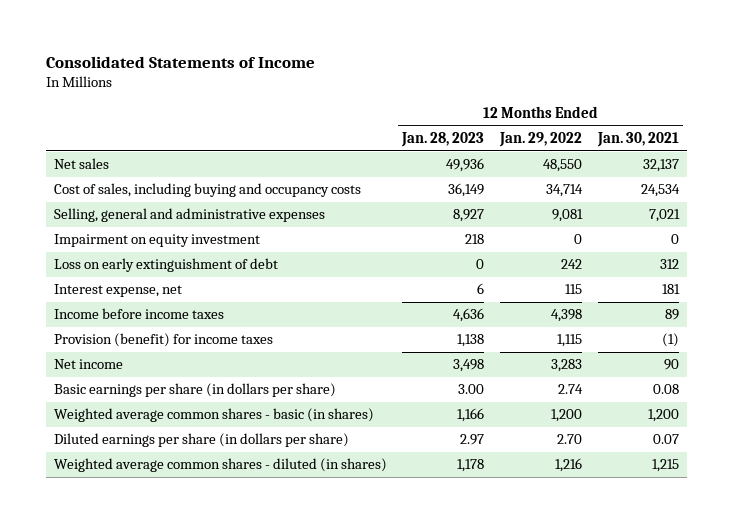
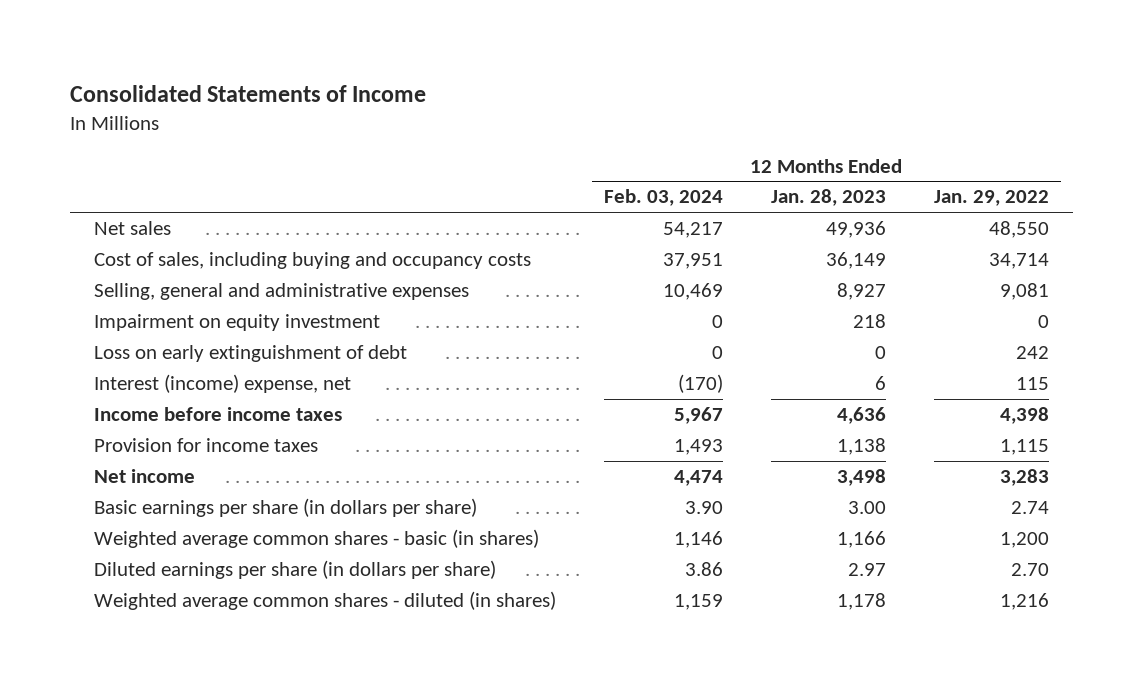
[596,132,679,148] Jan. 30, 2021 -> none
none -> [603,189,723,207] Feb. 03, 2024
[53,284,182,298] Interest expense, net -> [93,374,351,394] Interest (income) expense, net
[53,333,273,348] Provision (benefit) for income taxes -> [93,438,318,453] Provision for income taxes

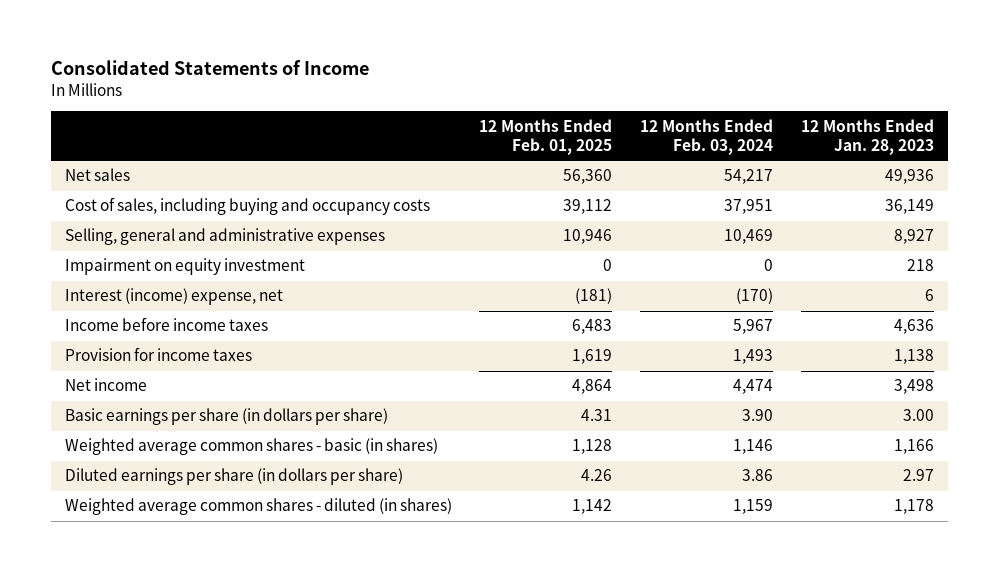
[933,190,1049,207] Jan. 29, 2022 -> none
none -> [479,118,613,156] 12 Months Ended Feb. 01, 2025
[93,345,407,363] Loss on early extinguishment of debt -> none

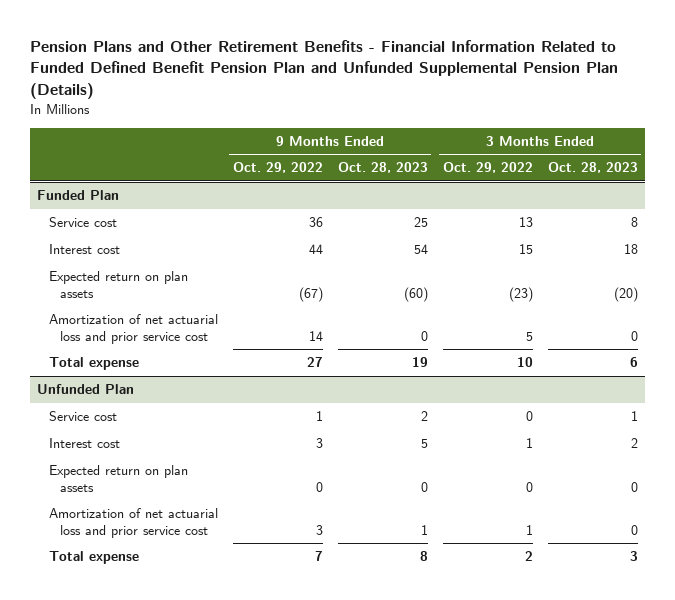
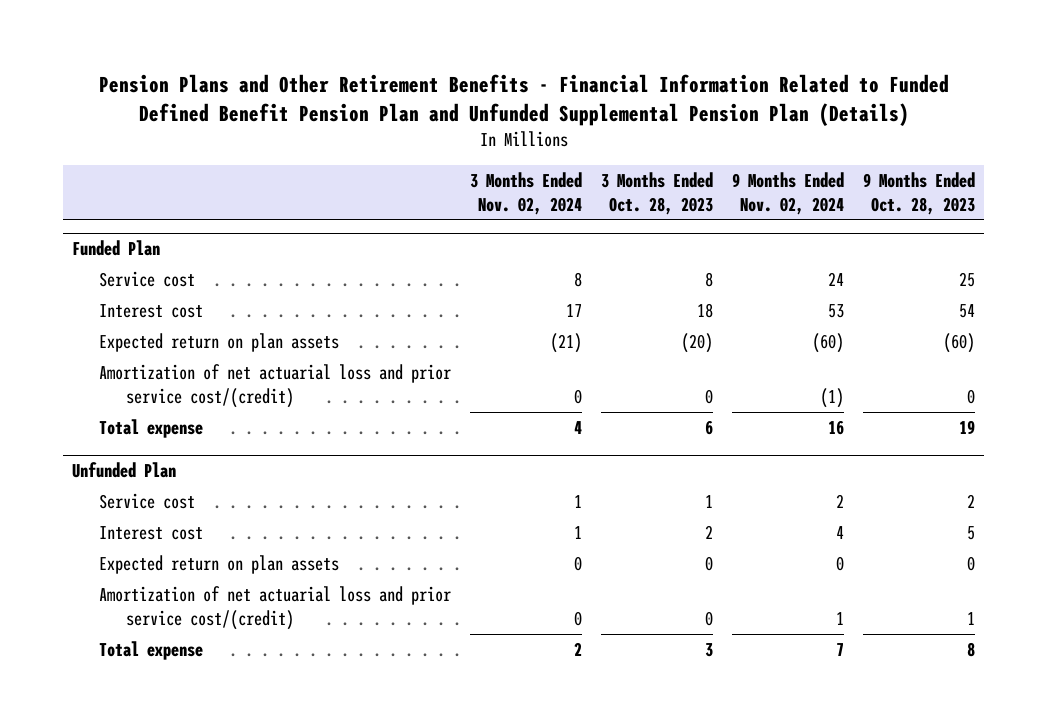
[232,162,323,174] Oct. 29, 2022 -> none
[442,162,533,174] Oct. 29, 2022 -> none
none -> [470,171,583,215] 3 Months Ended Nov. 02, 2024
none -> [732,171,845,215] 9 Months Ended Nov. 02, 2024
[48,314,218,344] Amortization of net actuarial loss and prior service cost -> [99,363,452,408] Amortization of net actuarial loss and prior service cost/(credit)
[48,508,218,538] Amortization of net actuarial loss and prior service cost -> [99,585,452,630] Amortization of net actuarial loss and prior service cost/(credit)

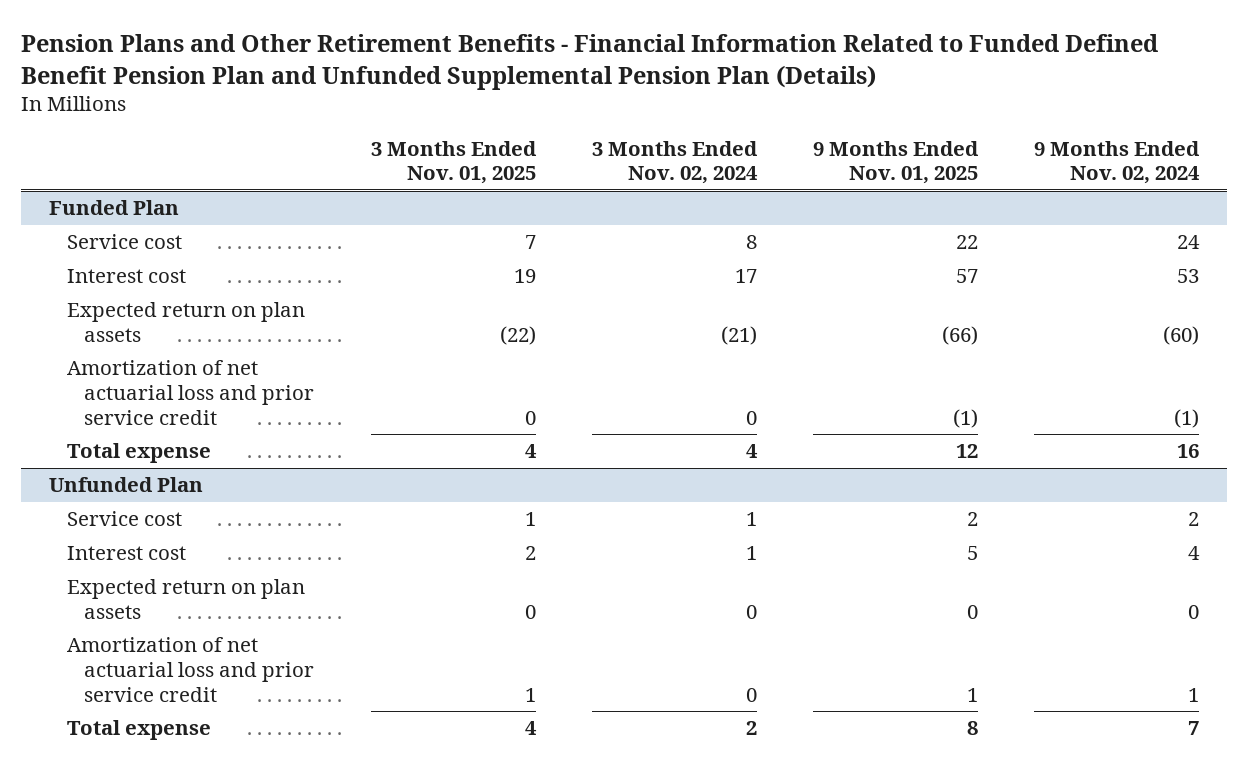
[601,171,714,215] 3 Months Ended Oct. 28, 2023 -> none
[862,171,975,215] 9 Months Ended Oct. 28, 2023 -> none
none -> [370,140,537,185] 3 Months Ended Nov. 01, 2025
none -> [812,140,979,185] 9 Months Ended Nov. 01, 2025
[99,363,452,408] Amortization of net actuarial loss and prior service cost/(credit) -> [66,360,315,425] Amortization of net actuarial loss and prior service credit
[99,585,452,630] Amortization of net actuarial loss and prior service cost/(credit) -> [66,637,315,702] Amortization of net actuarial loss and prior service credit

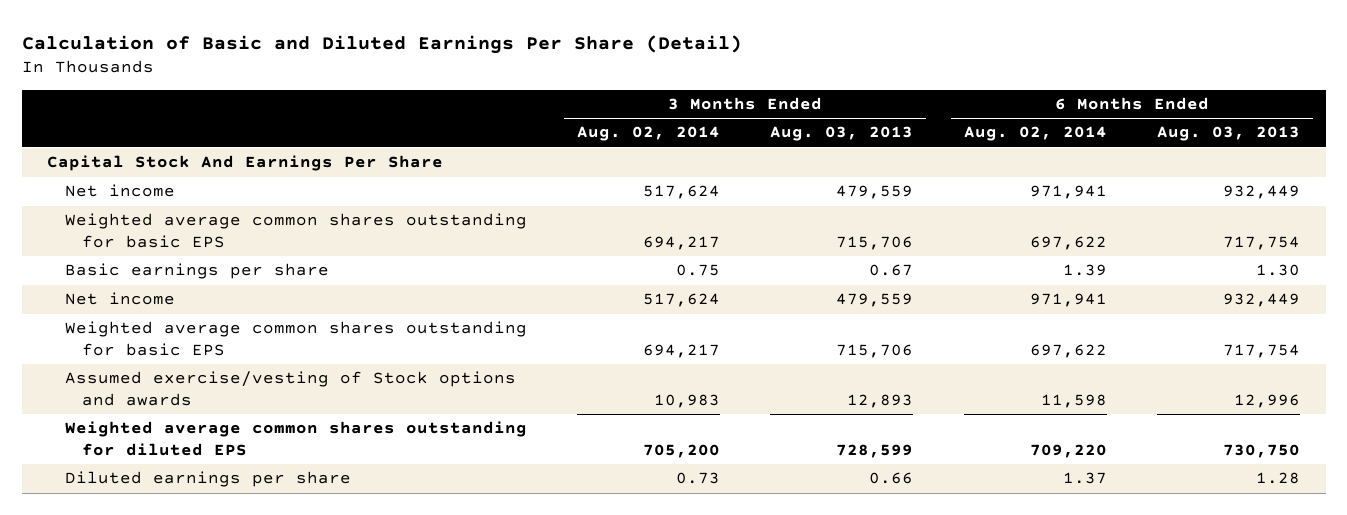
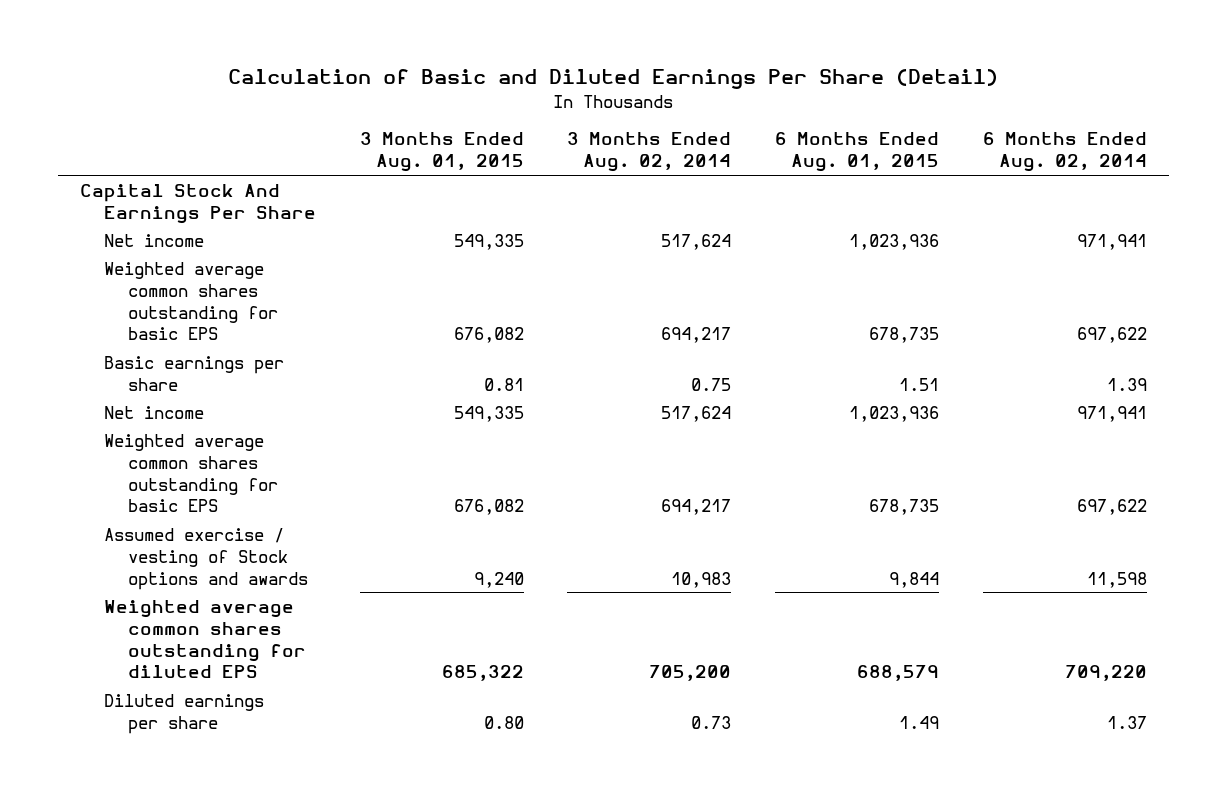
[770,126,914,142] Aug. 03, 2013 -> none
[1157,126,1301,142] Aug. 03, 2013 -> none
none -> [359,132,524,173] 3 Months Ended Aug. 01, 2015
none -> [775,132,940,173] 6 Months Ended Aug. 01, 2015
[64,371,516,406] Assumed exercise/vesting of Stock options and awards -> [103,527,309,590] Assumed exercise / vesting of Stock options and awards

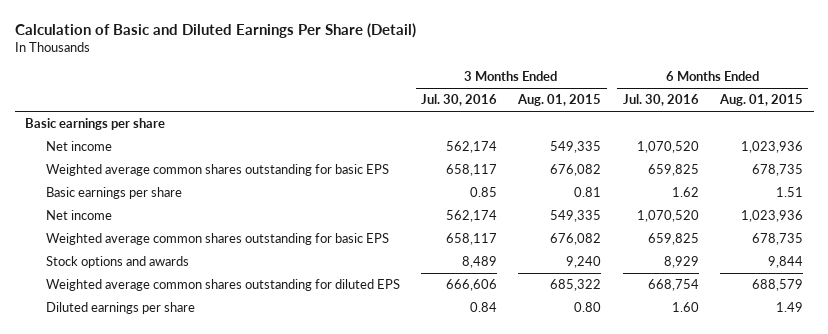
[567,132,732,173] 3 Months Ended Aug. 02, 2014 -> none
[982,132,1147,173] 6 Months Ended Aug. 02, 2014 -> none
none -> [420,94,497,107] Jul. 30, 2016
none -> [622,94,699,107] Jul. 30, 2016
[79,183,316,224] Capital Stock And Earnings Per Share -> [25,118,166,131] Basic earnings per share
[103,527,309,590] Assumed exercise / vesting of Stock options and awards -> [45,256,189,269] Stock options and awards

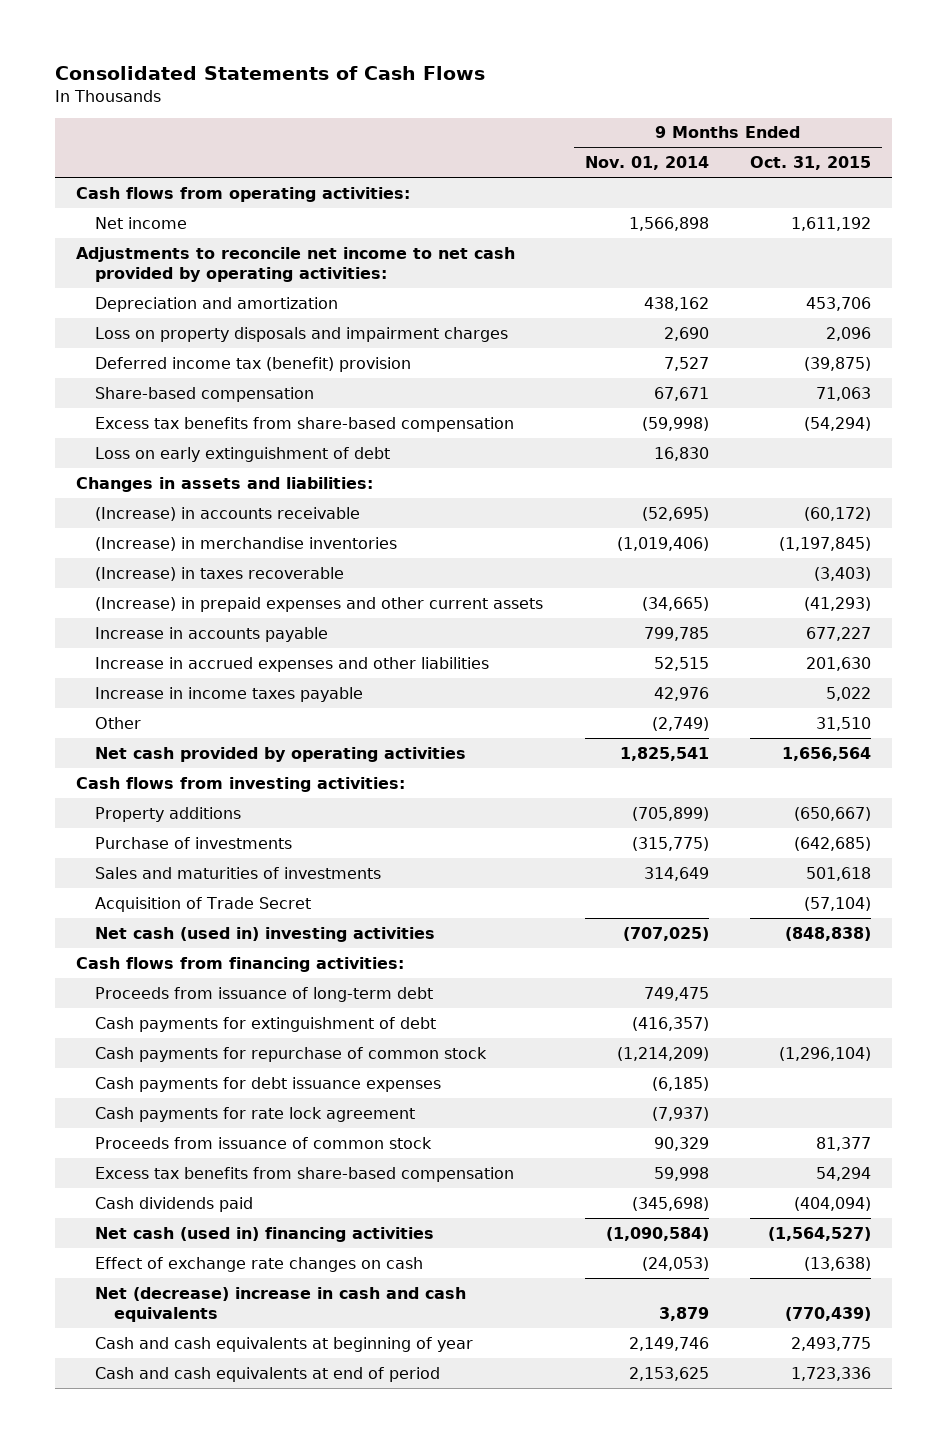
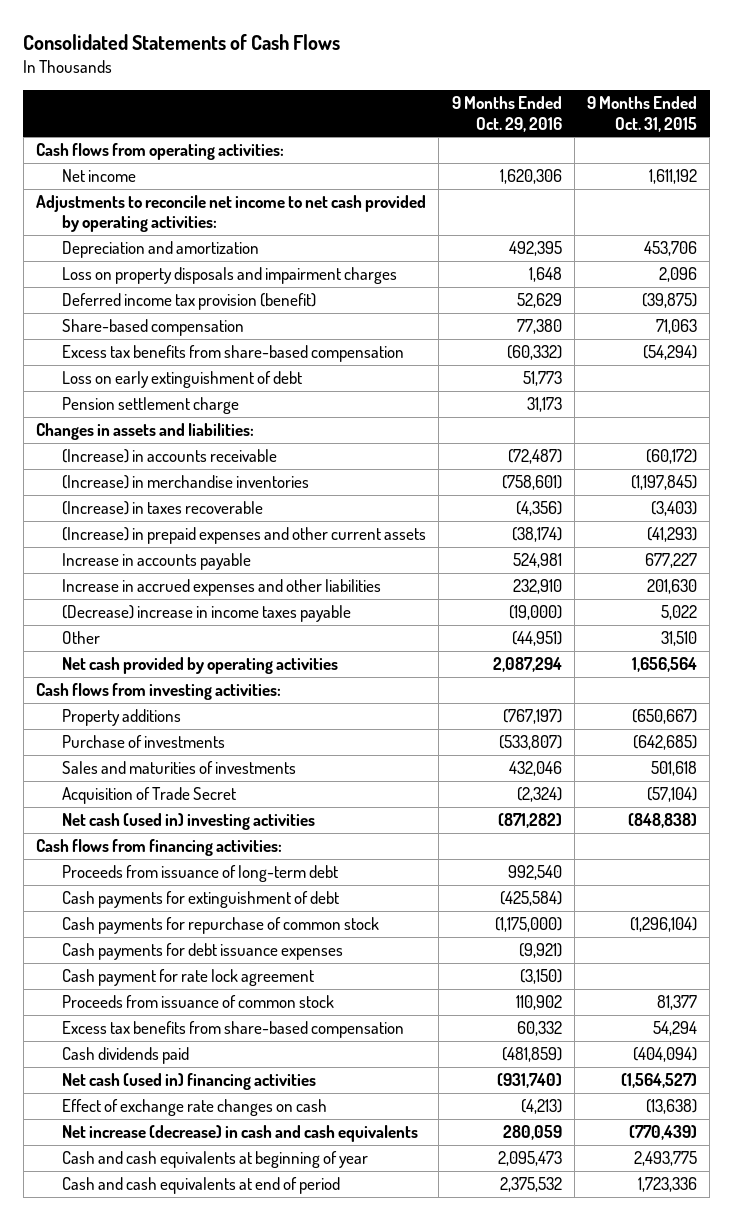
[584,156,709,171] Nov. 01, 2014 -> none
none -> [451,96,562,132] 9 Months Ended Oct. 29, 2016
[94,356,411,372] Deferred income tax (benefit) provision -> [62,293,317,311] Deferred income tax provision (benefit)
none -> [62,397,240,415] Pension settlement charge
[94,686,363,702] Increase in income taxes payable -> [62,605,352,623] (Decrease) increase in income taxes payable
[94,1106,415,1122] Cash payments for rate lock agreement -> [62,969,315,987] Cash payment for rate lock agreement
[94,1286,466,1322] Net (decrease) increase in cash and cash equivalents -> [62,1125,419,1143] Net increase (decrease) in cash and cash equivalents

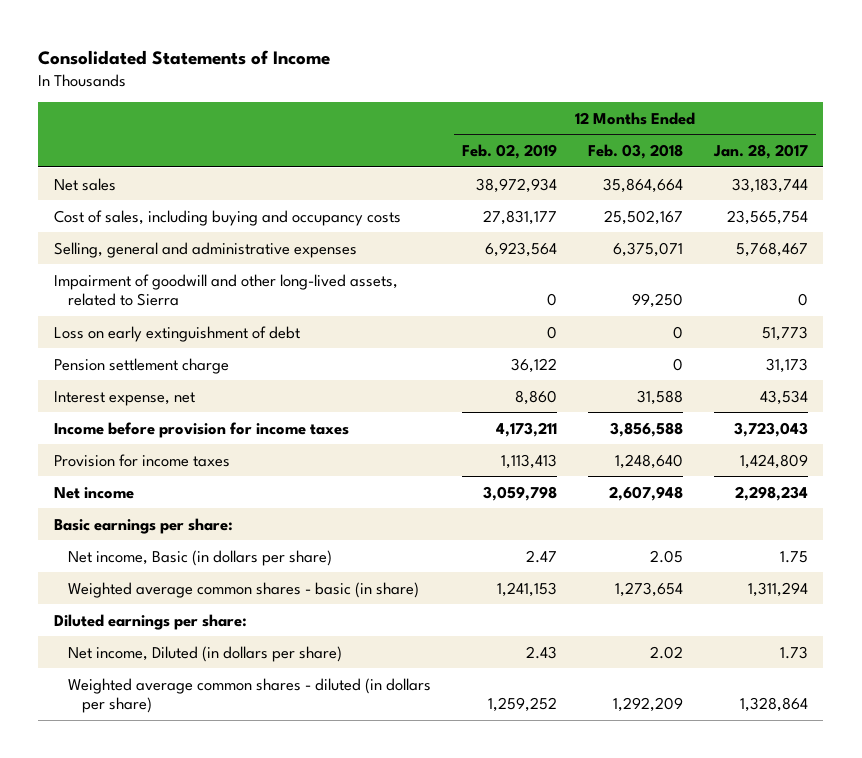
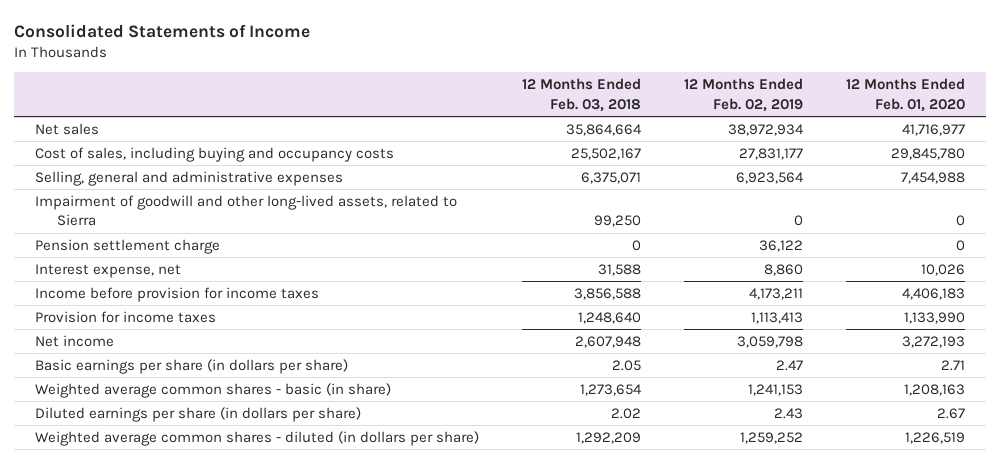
[712,143,808,159] Jan. 28, 2017 -> none
none -> [845,78,965,112] 12 Months Ended Feb. 01, 2020
[53,325,300,342] Loss on early extinguishment of debt -> none
[53,517,233,534] Basic earnings per share: -> none
[67,549,332,566] Net income, Basic (in dollars per share) -> [35,358,349,374] Basic earnings per share (in dollars per share)
[53,613,247,630] Diluted earnings per share: -> none
[67,645,342,662] Net income, Diluted (in dollars per share) -> [35,406,362,422] Diluted earnings per share (in dollars per share)

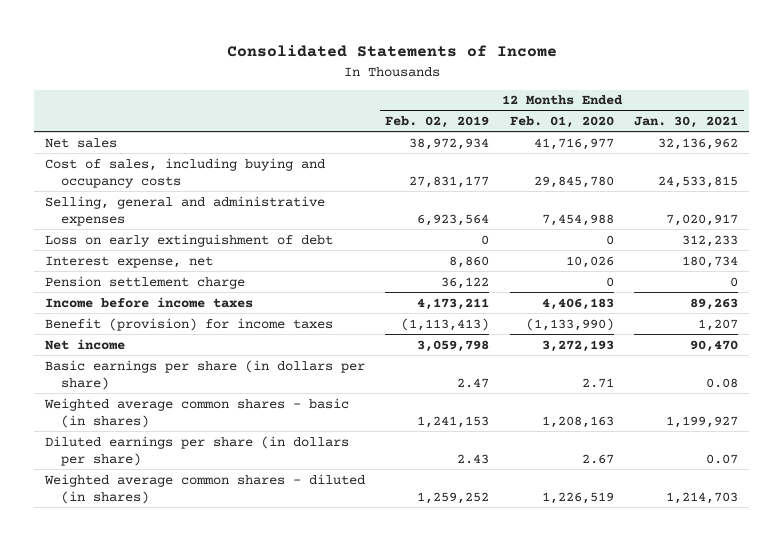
[521,78,641,112] 12 Months Ended Feb. 03, 2018 -> none
none -> [634,116,739,129] Jan. 30, 2021
[35,194,458,227] Impairment of goodwill and other long-lived assets, related to Sierra -> none
none -> [44,233,333,247] Loss on early extinguishment of debt
[35,238,221,254] Pension settlement charge -> [44,275,245,289] Pension settlement charge
[35,286,320,302] Income before provision for income taxes -> [44,296,253,308] Income before income taxes
[35,310,217,323] Provision for income taxes -> [44,317,333,331] Benefit (provision) for income taxes
[750,311,803,324] 1,113,413 -> [401,317,490,331] (1,113,413)
[903,311,965,324] 1,133,990 -> [525,317,614,331] (1,133,990)
[35,382,392,398] Weighted average common shares - basic (in share) -> [43,397,349,428] Weighted average common shares - basic (in shares)
[35,430,480,446] Weighted average common shares - diluted (in dollars per share) -> [43,473,365,504] Weighted average common shares - diluted (in shares)

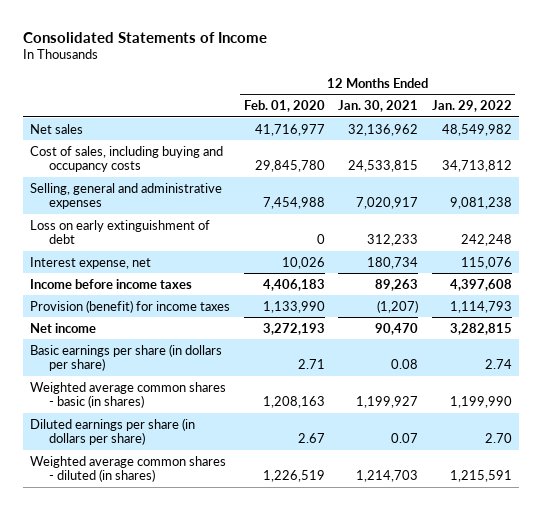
[385,116,490,129] Feb. 02, 2019 -> none
none -> [431,99,512,112] Jan. 29, 2022
[44,275,245,289] Pension settlement charge -> none
[44,317,333,331] Benefit (provision) for income taxes -> [29,299,230,313] Provision (benefit) for income taxes
[525,317,614,331] (1,133,990) -> [262,300,325,313] 1,133,990
[698,318,739,331] 1,207 -> [377,299,419,313] (1,207)

